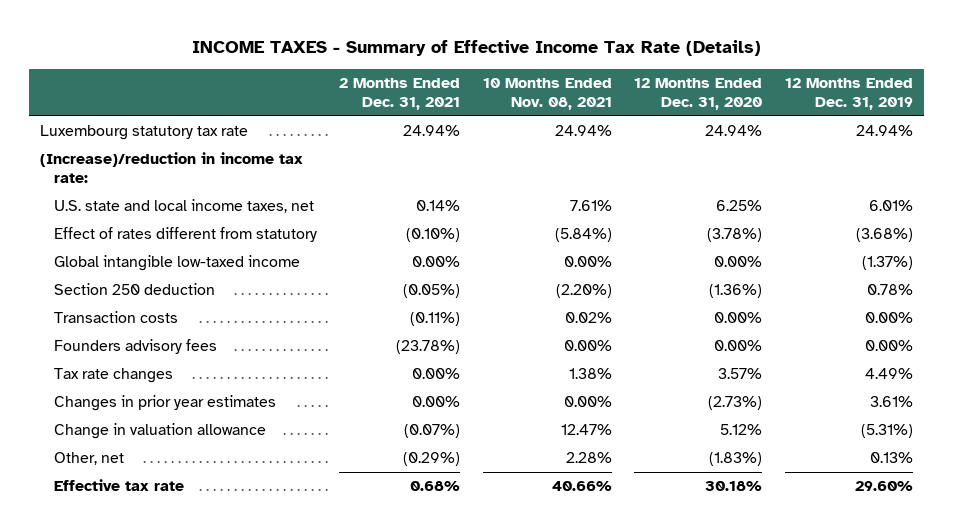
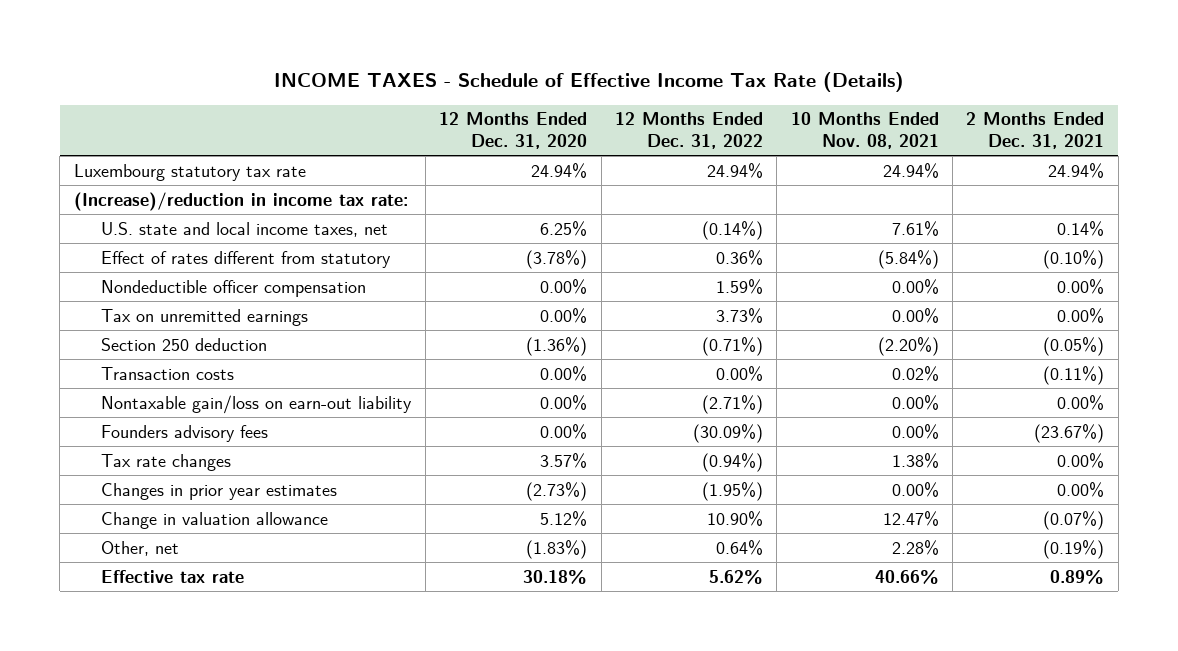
[191,40,761,57] INCOME TAXES - Summary of Effective Income Tax Rate (Details) -> [273,72,904,93] INCOME TAXES - Schedule of Effective Income Tax Rate (Details)
[784,78,913,111] 12 Months Ended Dec. 31, 2019 -> none
none -> [614,112,763,149] 12 Months Ended Dec. 31, 2022
[53,255,300,272] Global intangible low-taxed income -> none
none -> [101,279,367,297] Nondeductible officer compensation
none -> [101,308,309,326] Tax on unremitted earnings
none -> [101,394,413,414] Nontaxable gain/loss on earn-out liability
[396,340,461,355] (23.78%) -> [1034,423,1105,443] (23.67%)
[403,452,461,467] (0.29%) -> [1043,539,1105,559] (0.19%)
[410,481,461,492] 0.68% -> [1050,569,1105,584] 0.89%

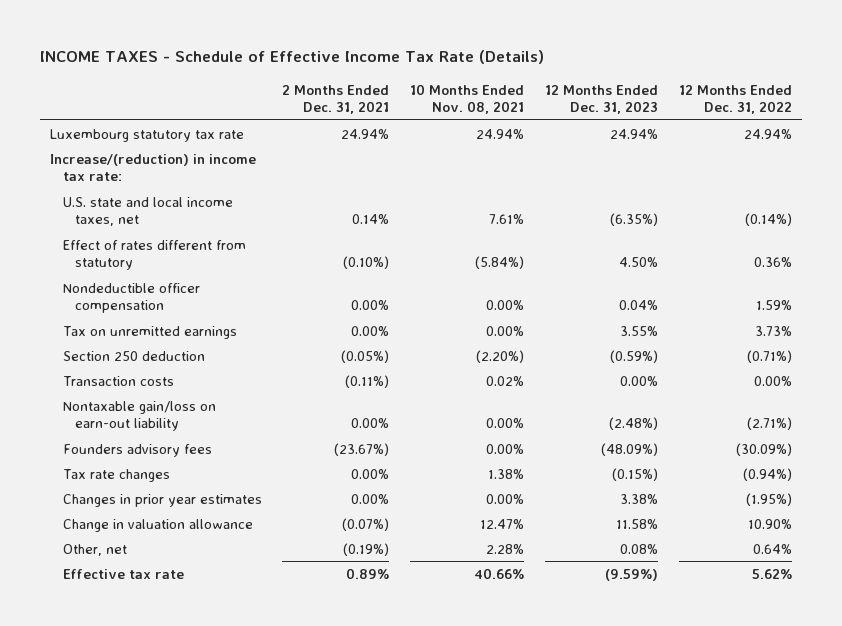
[439,112,588,149] 12 Months Ended Dec. 31, 2020 -> none
none -> [545,84,659,114] 12 Months Ended Dec. 31, 2023
[73,191,408,211] (Increase)/reduction in income tax rate: -> [50,153,257,181] Increase/(reduction) in income tax rate:

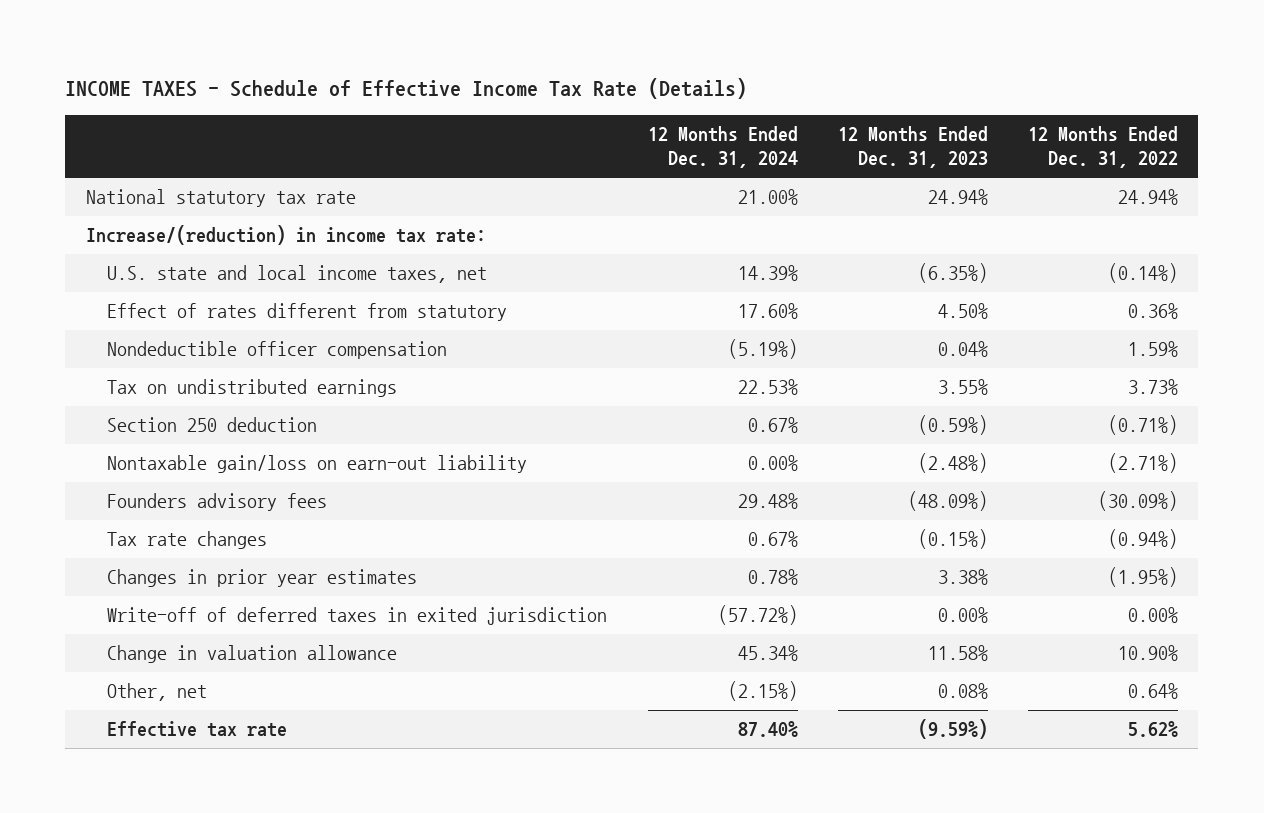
[282,84,390,114] 2 Months Ended Dec. 31, 2021 -> none
[410,83,525,114] 10 Months Ended Nov. 08, 2021 -> none
none -> [647,125,798,169] 12 Months Ended Dec. 31, 2024
[50,128,245,142] Luxembourg statutory tax rate -> [85,189,356,208] National statutory tax rate
[62,325,237,339] Tax on unremitted earnings -> [107,379,398,398] Tax on undistributed earnings
[62,375,174,386] Transaction costs -> none
none -> [107,607,608,626] Write-off of deferred taxes in exited jurisdiction

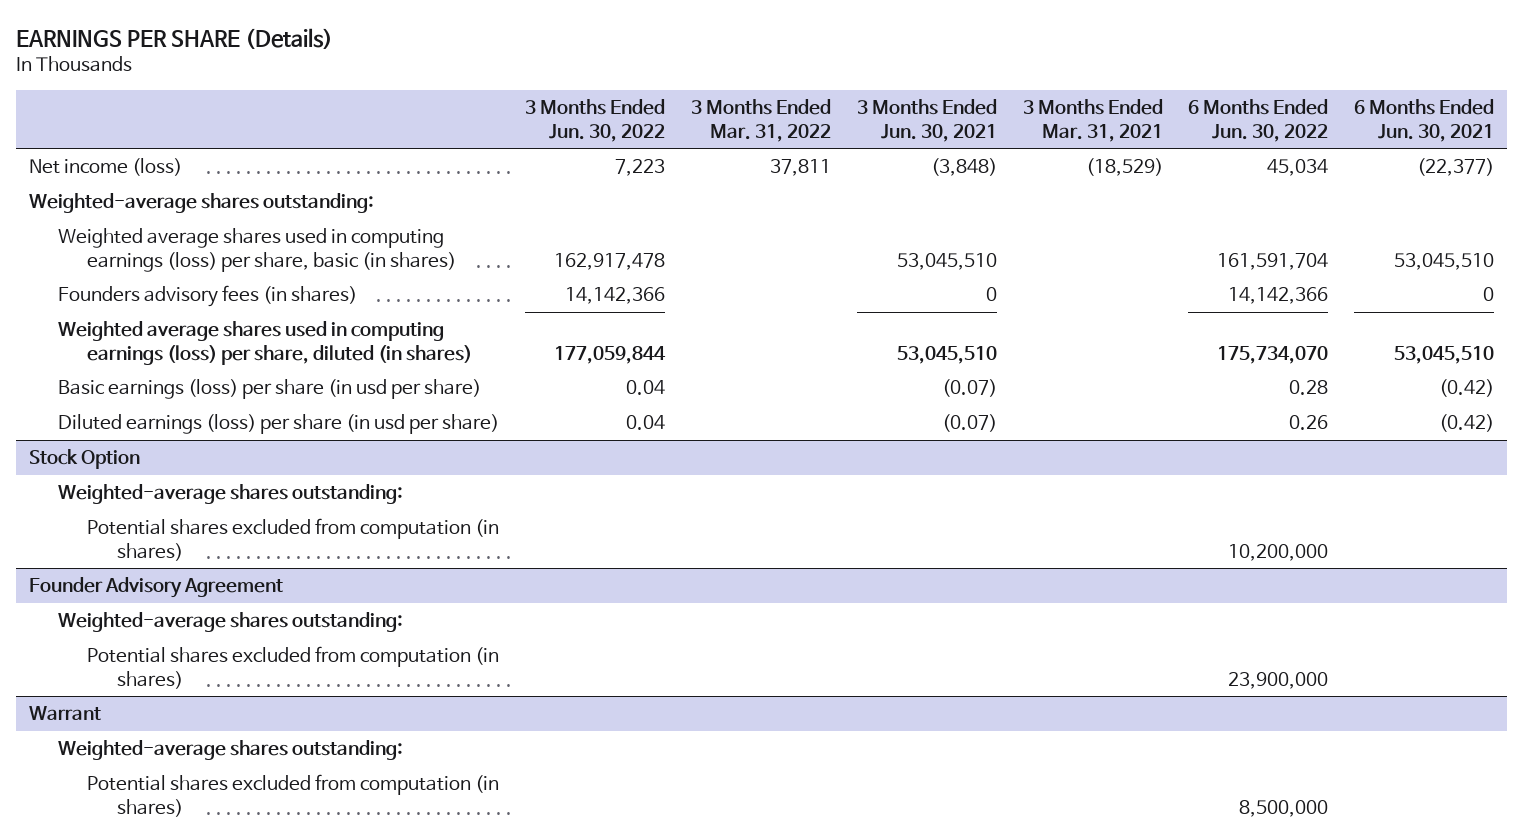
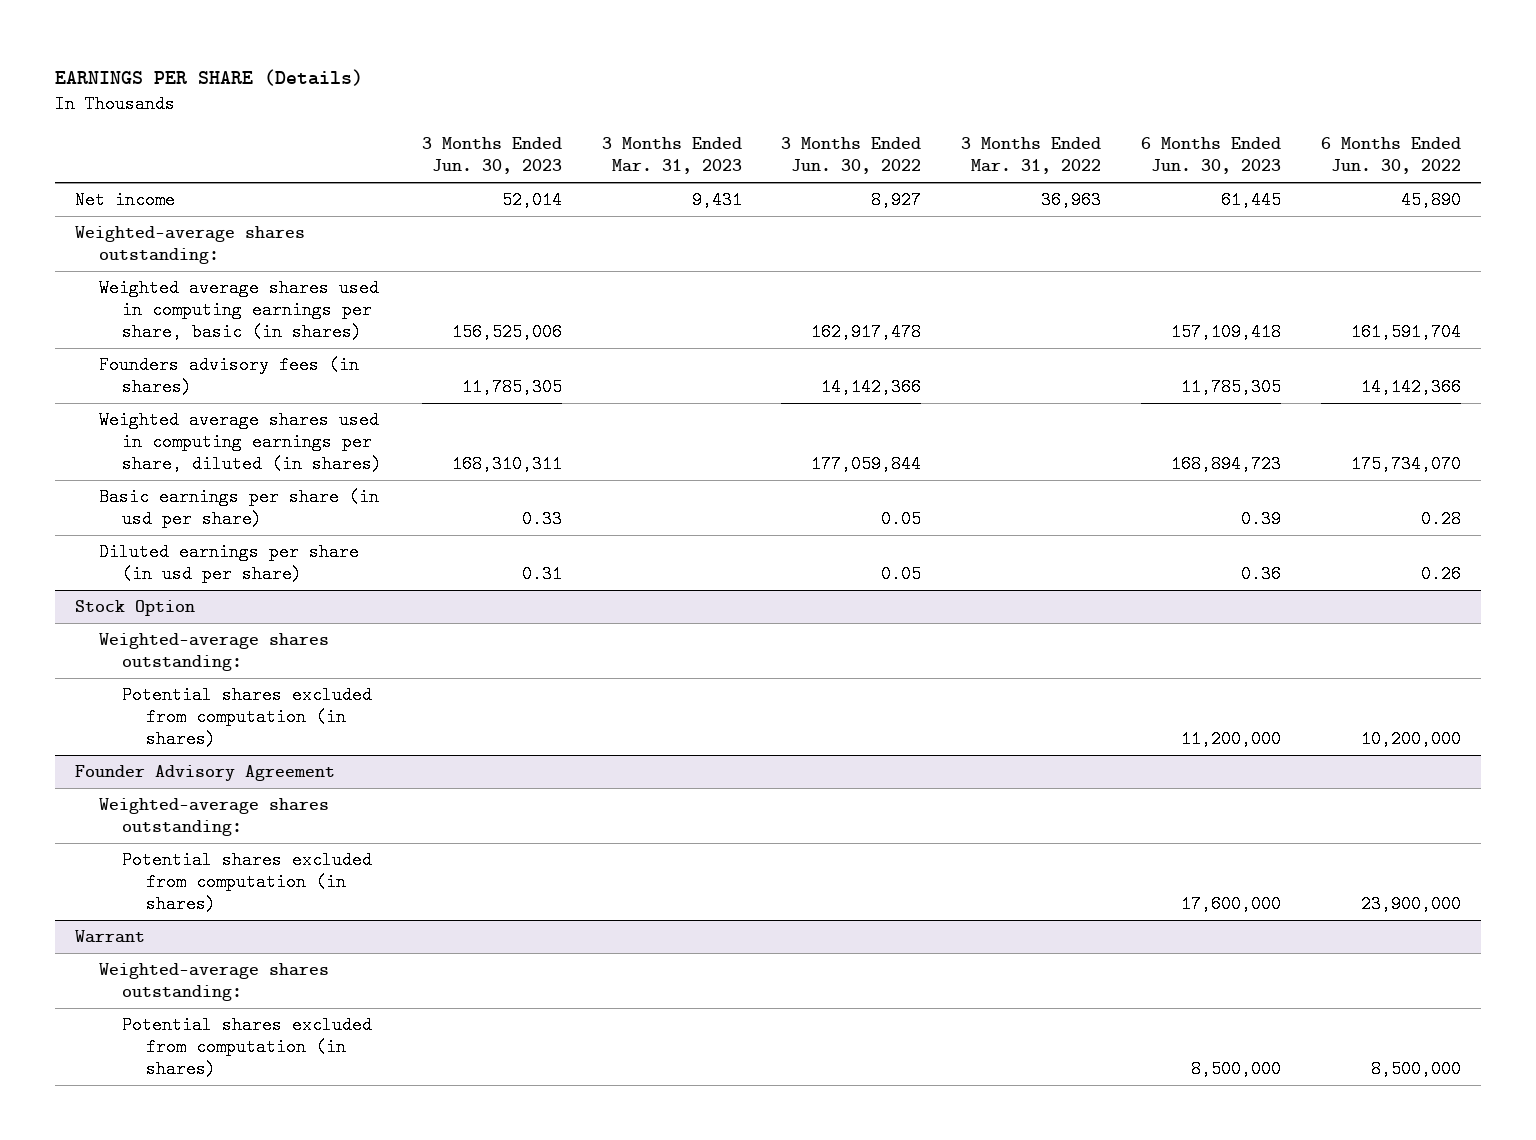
[856,99,997,142] 3 Months Ended Jun. 30, 2021 -> none
[1022,99,1163,142] 3 Months Ended Mar. 31, 2021 -> none
[1354,99,1495,142] 6 Months Ended Jun. 30, 2021 -> none
none -> [421,137,562,175] 3 Months Ended Jun. 30, 2023
none -> [601,137,742,175] 3 Months Ended Mar. 31, 2023
none -> [1140,137,1281,175] 6 Months Ended Jun. 30, 2023
[29,158,183,177] Net income (loss) -> [75,190,176,209] Net income
[615,159,666,177] 7,223 -> [871,190,922,209] 8,927
[769,159,831,177] 37,811 -> [1041,190,1102,209] 36,963
[1267,159,1329,177] 45,034 -> [1400,190,1461,209] 45,890
[58,228,457,272] Weighted average shares used in computing earnings (loss) per share, basic (in shares) -> [98,278,379,342] Weighted average shares used in computing earnings per share, basic (in shares)
[58,321,473,365] Weighted average shares used in computing earnings (loss) per share, diluted (in shares) -> [98,410,383,474] Weighted average shares used in computing earnings per share, diluted (in shares)
[58,379,482,400] Basic earnings (loss) per share (in usd per share) -> [98,487,379,529] Basic earnings per share (in usd per share)
[626,380,666,396] 0.04 -> [881,510,922,529] 0.05
[58,414,500,435] Diluted earnings (loss) per share (in usd per share) -> [98,542,359,584] Diluted earnings per share (in usd per share)
[626,415,666,431] 0.04 -> [881,565,922,584] 0.05

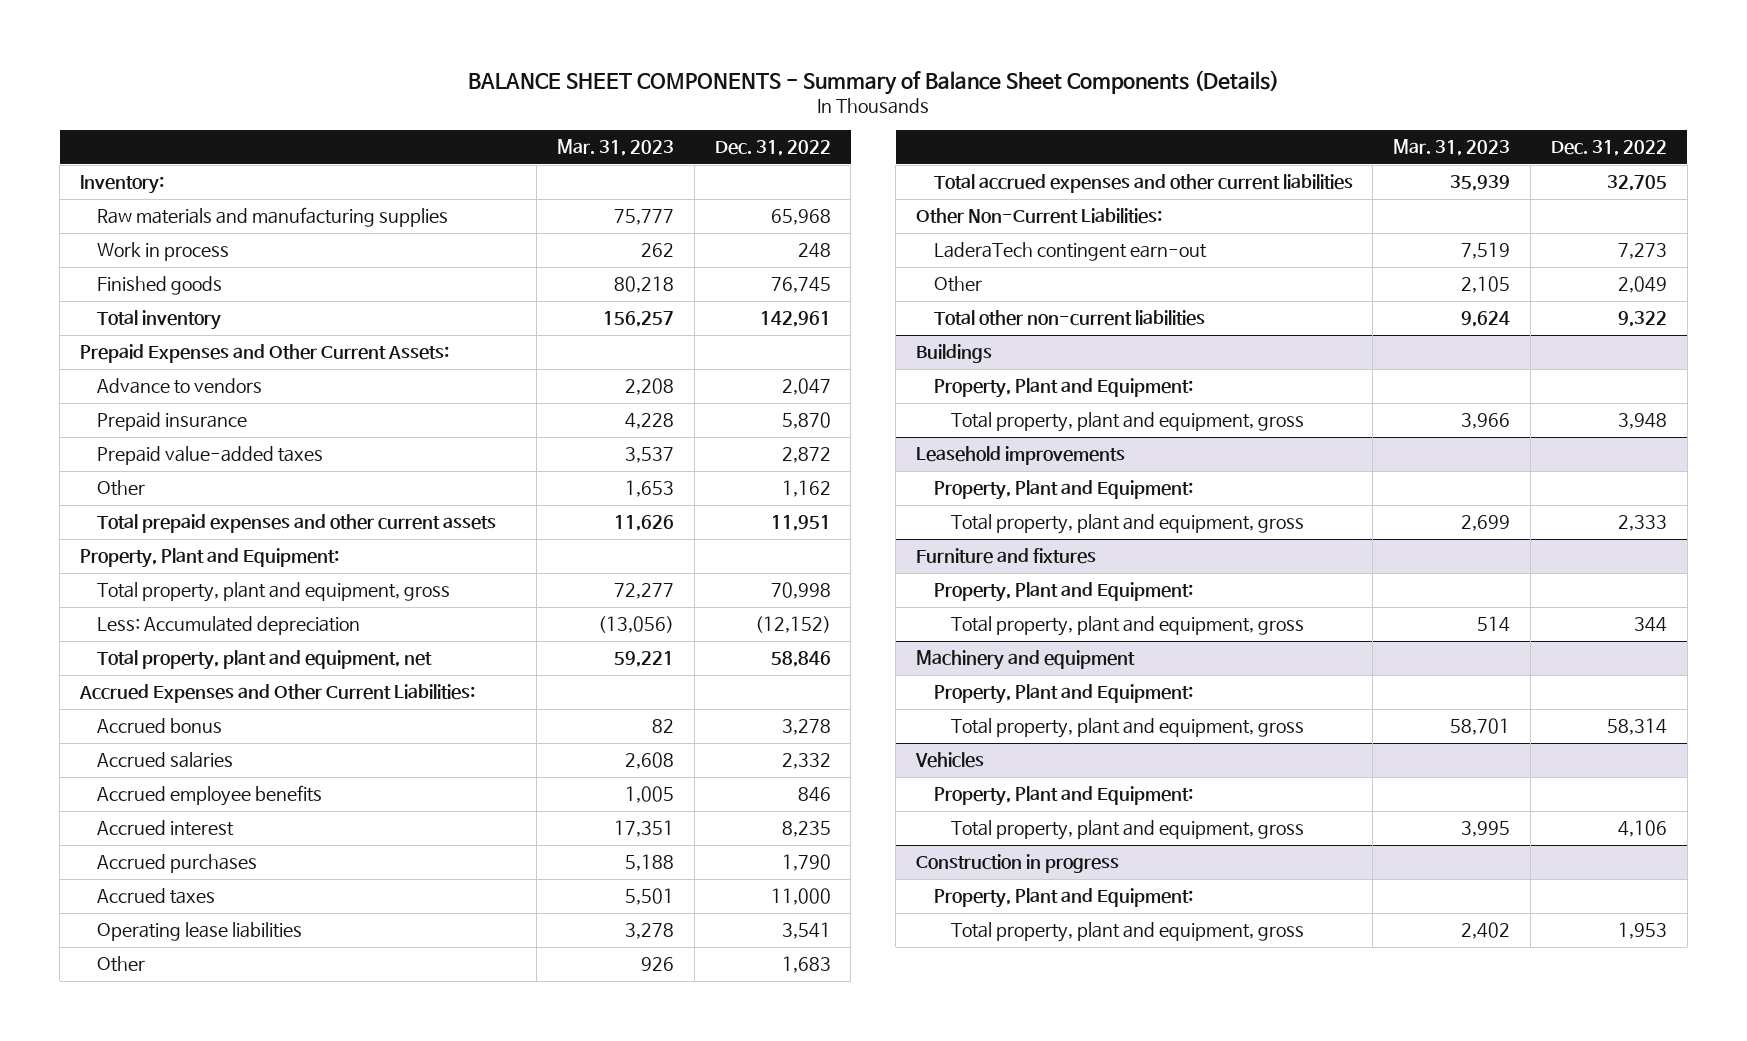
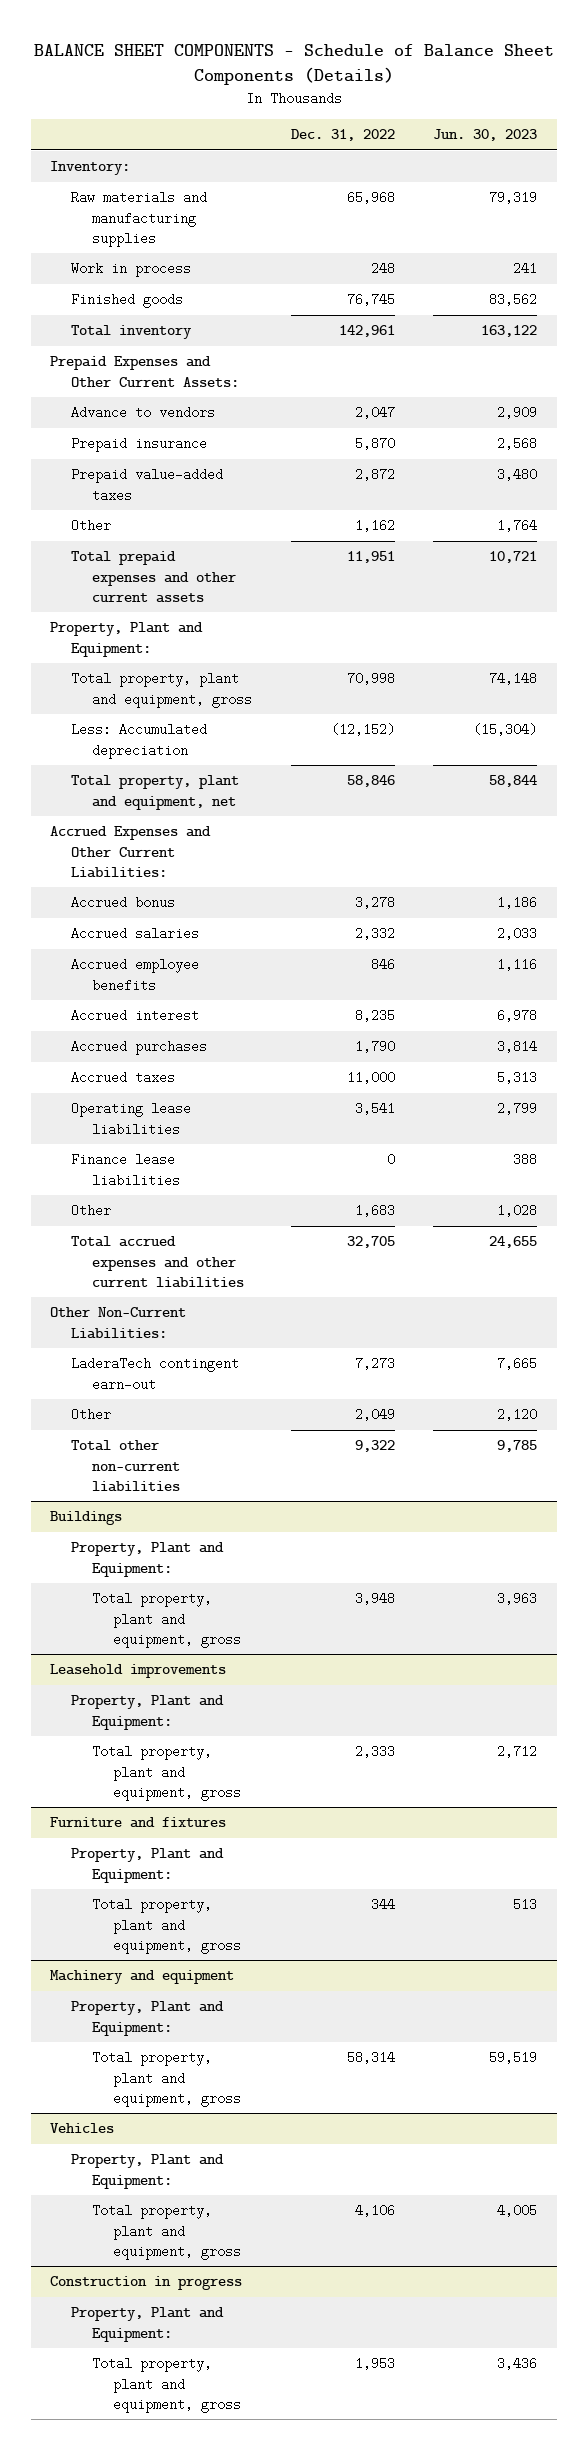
[468,69,1280,95] BALANCE SHEET COMPONENTS - Summary of Balance Sheet Components (Details) -> [33,43,554,85] BALANCE SHEET COMPONENTS - Schedule of Balance Sheet Components (Details)
[556,139,674,157] Mar. 31, 2023 -> none
none -> [433,129,538,142] Jun. 30, 2023
none -> [71,1153,181,1187] Finance lease liabilities

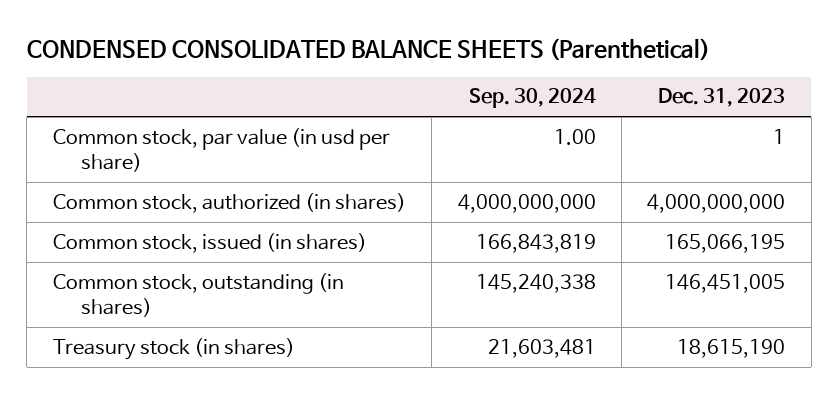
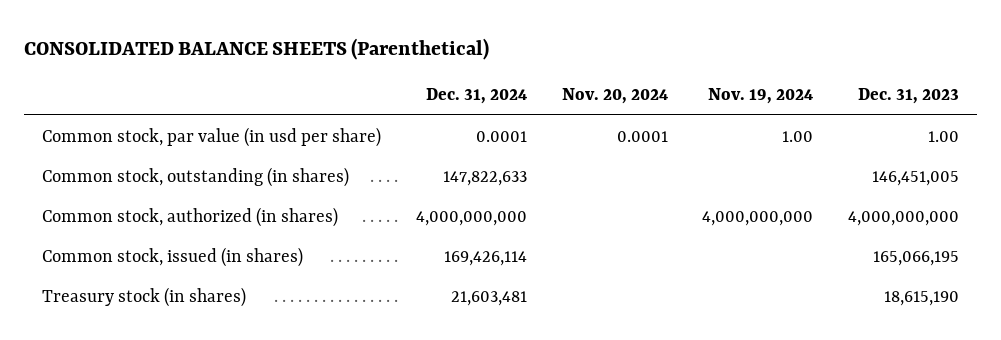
[26,38,710,62] CONDENSED CONSOLIDATED BALANCE SHEETS (Parenthetical) -> [24,37,490,60] CONSOLIDATED BALANCE SHEETS (Parenthetical)
[468,88,596,109] Sep. 30, 2024 -> none
none -> [425,88,527,105] Dec. 31, 2024
none -> [561,88,668,105] Nov. 20, 2024
none -> [708,88,814,105] Nov. 19, 2024
[773,128,786,144] 1 -> [928,130,960,142] 1.00
[52,272,344,317] Common stock, outstanding (in shares) -> [41,166,349,187] Common stock, outstanding (in shares)

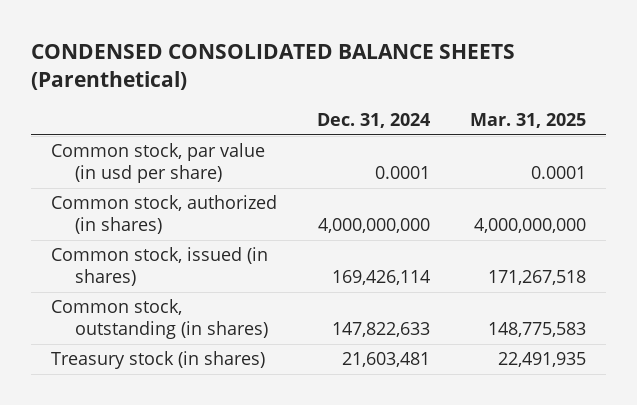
[24,37,490,60] CONSOLIDATED BALANCE SHEETS (Parenthetical) -> [31,43,516,90] CONDENSED CONSOLIDATED BALANCE SHEETS (Parenthetical)
[561,88,668,105] Nov. 20, 2024 -> none
[708,88,814,105] Nov. 19, 2024 -> none
[858,88,960,105] Dec. 31, 2023 -> none
none -> [469,112,586,128] Mar. 31, 2025
[41,166,349,187] Common stock, outstanding (in shares) -> [51,299,269,340] Common stock, outstanding (in shares)

